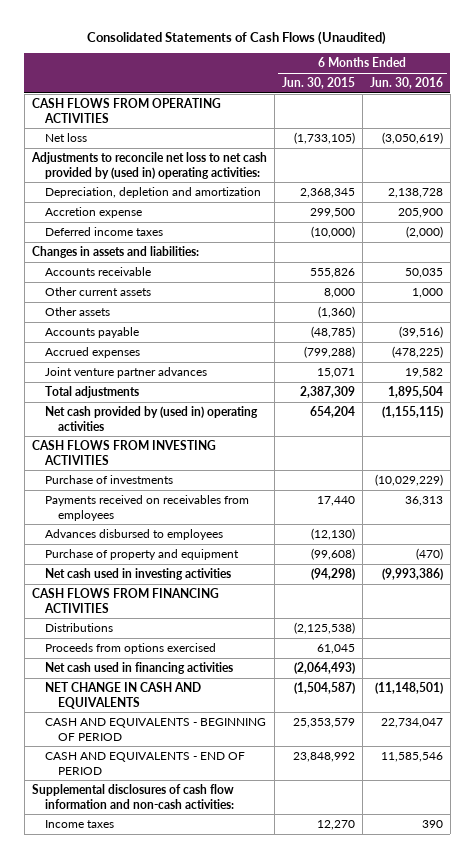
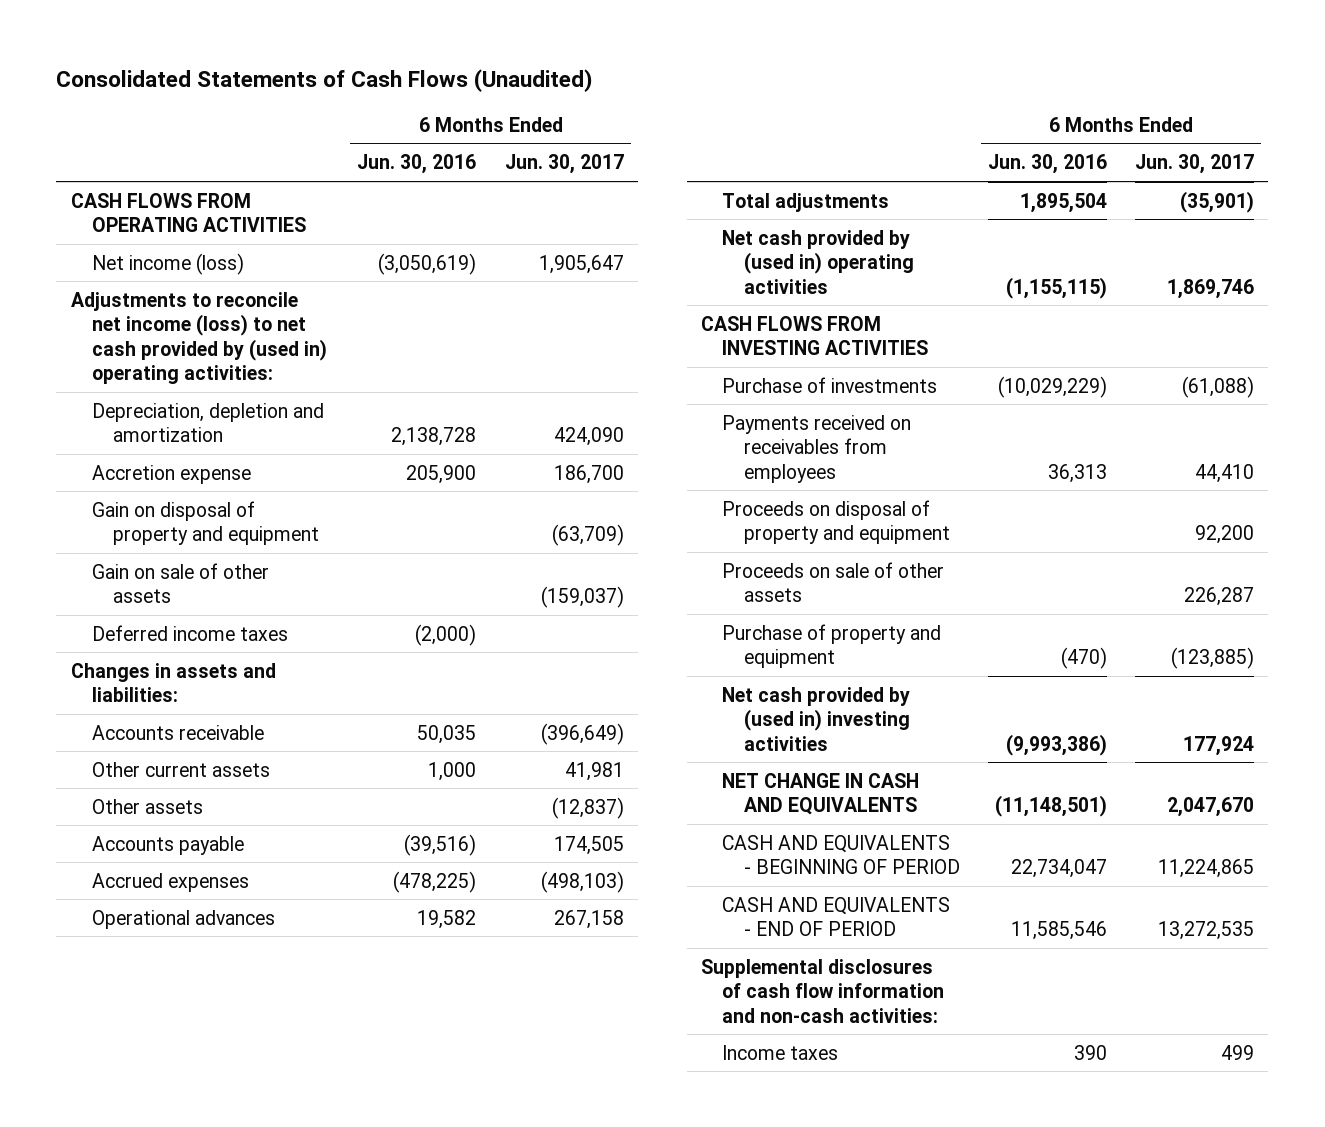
[281,77,355,90] Jun. 30, 2015 -> none
none -> [504,154,624,175] Jun. 30, 2017
[44,132,87,142] Net loss -> [91,252,244,275] Net income (loss)
[30,151,267,179] Adjustments to reconcile net loss to net cash provided by (used in) operating activities: -> [70,291,327,384] Adjustments to reconcile net income (loss) to net cash provided by (used in) operating activities:
none -> [91,500,320,546] Gain on disposal of property and equipment
none -> [91,562,269,604] Gain on sale of other assets
[44,366,207,378] Joint venture partner advances -> [91,909,275,929] Operational advances
[44,528,223,540] Advances disbursed to employees -> none
none -> [722,499,950,545] Proceeds on disposal of property and equipment
none -> [722,561,945,603] Proceeds on sale of other assets
[31,587,219,613] CASH FLOWS FROM FINANCING ACTIVITIES -> none
[44,622,113,632] Distributions -> none
[44,642,216,654] Proceeds from options exercised -> none
[44,661,233,674] Net cash used in financing activities -> none
[44,567,231,580] Net cash used in investing activities -> [722,686,911,751] Net cash provided by (used in) investing activities

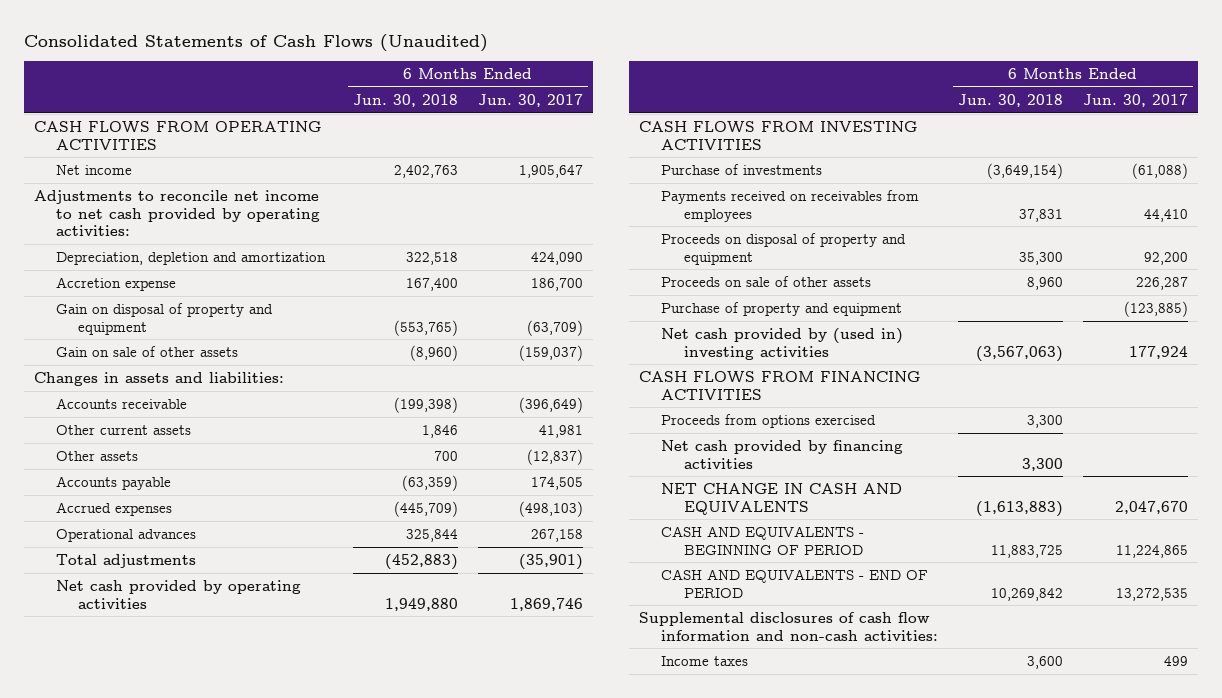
[357,154,477,175] Jun. 30, 2016 -> none
none -> [352,93,458,107] Jun. 30, 2018
[91,252,244,275] Net income (loss) -> [56,164,133,175] Net income
[70,291,327,384] Adjustments to reconcile net income (loss) to net cash provided by (used in) operating activities: -> [33,189,321,237] Adjustments to reconcile net income to net cash provided by operating activities:
[91,624,288,641] Deferred income taxes -> none
[722,229,914,294] Net cash provided by (used in) operating activities -> [56,579,302,609] Net cash provided by operating activities
none -> [638,370,920,400] CASH FLOWS FROM FINANCING ACTIVITIES
none -> [661,413,877,428] Proceeds from options exercised
none -> [661,439,904,469] Net cash provided by financing activities

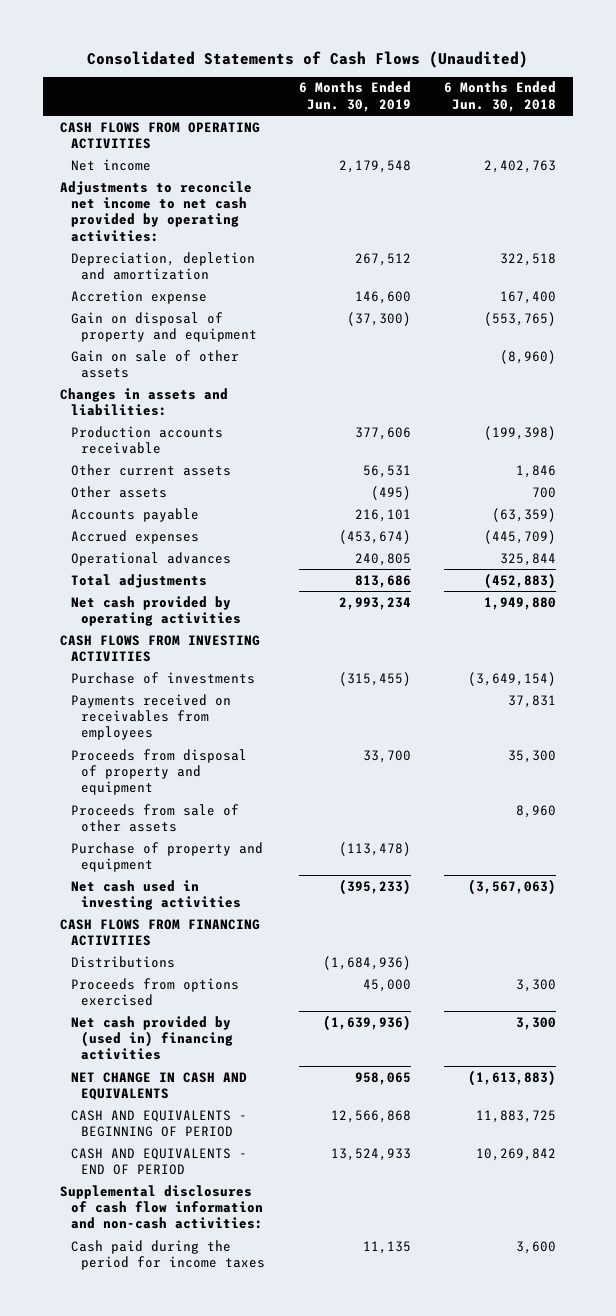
[477,93,583,107] Jun. 30, 2017 -> none
none -> [298,81,411,112] 6 Months Ended Jun. 30, 2019
[56,397,188,409] Accounts receivable -> [70,425,223,454] Production accounts receivable
[661,232,907,265] Proceeds on disposal of property and equipment -> [70,748,247,796] Proceeds from disposal of property and equipment
[661,275,872,287] Proceeds on sale of other assets -> [70,803,239,832] Proceeds from sale of other assets
[661,327,904,360] Net cash provided by (used in) investing activities -> [70,879,242,910] Net cash used in investing activities
none -> [70,955,175,968] Distributions
[661,439,904,469] Net cash provided by financing activities -> [70,1015,234,1061] Net cash provided by (used in) financing activities
[661,655,749,666] Income taxes -> [70,1239,266,1270] Cash paid during the period for income taxes

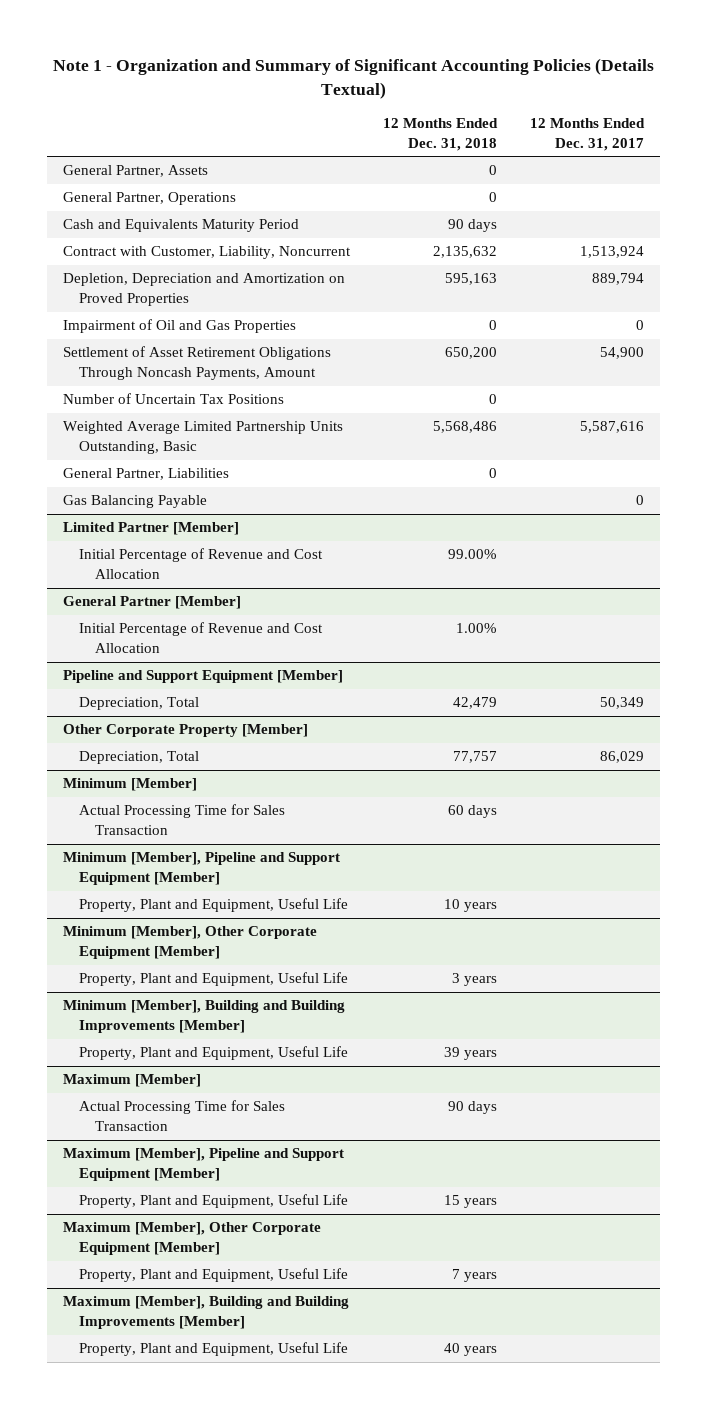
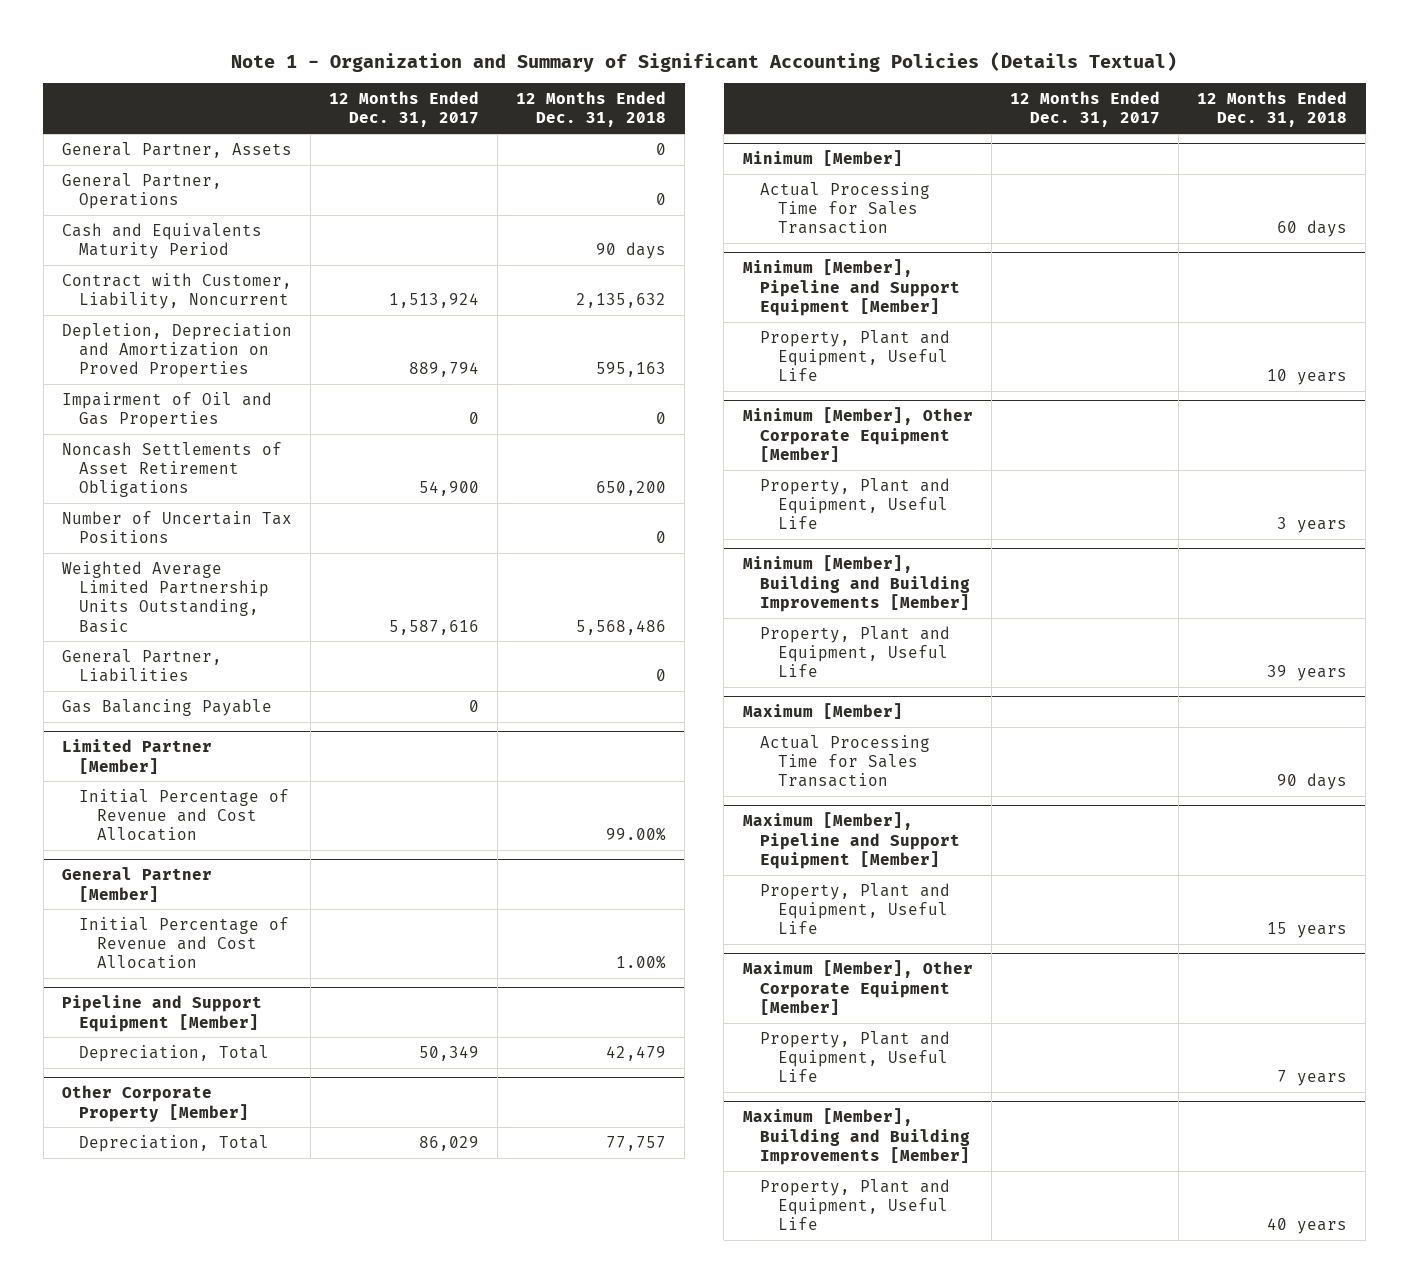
[63,346,332,381] Settlement of Asset Retirement Obligations Through Noncash Payments, Amount -> [61,441,282,498] Noncash Settlements of Asset Retirement Obligations

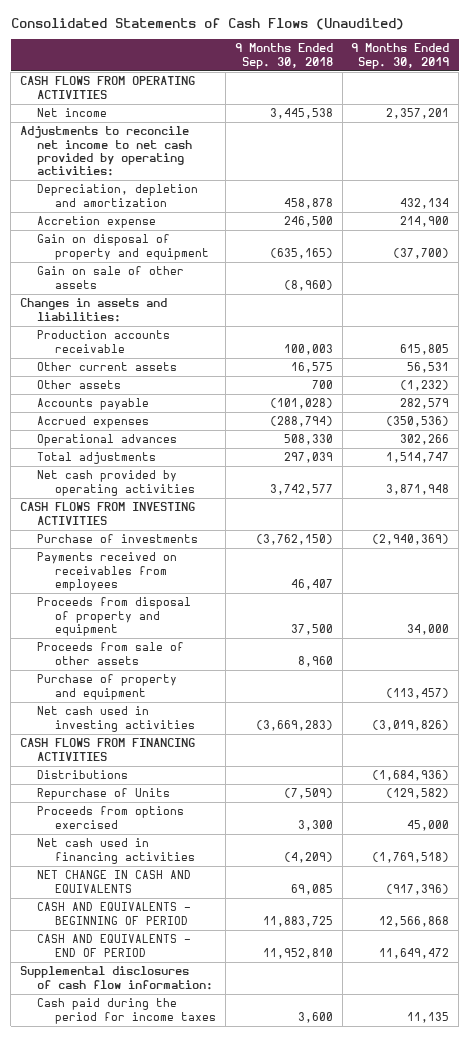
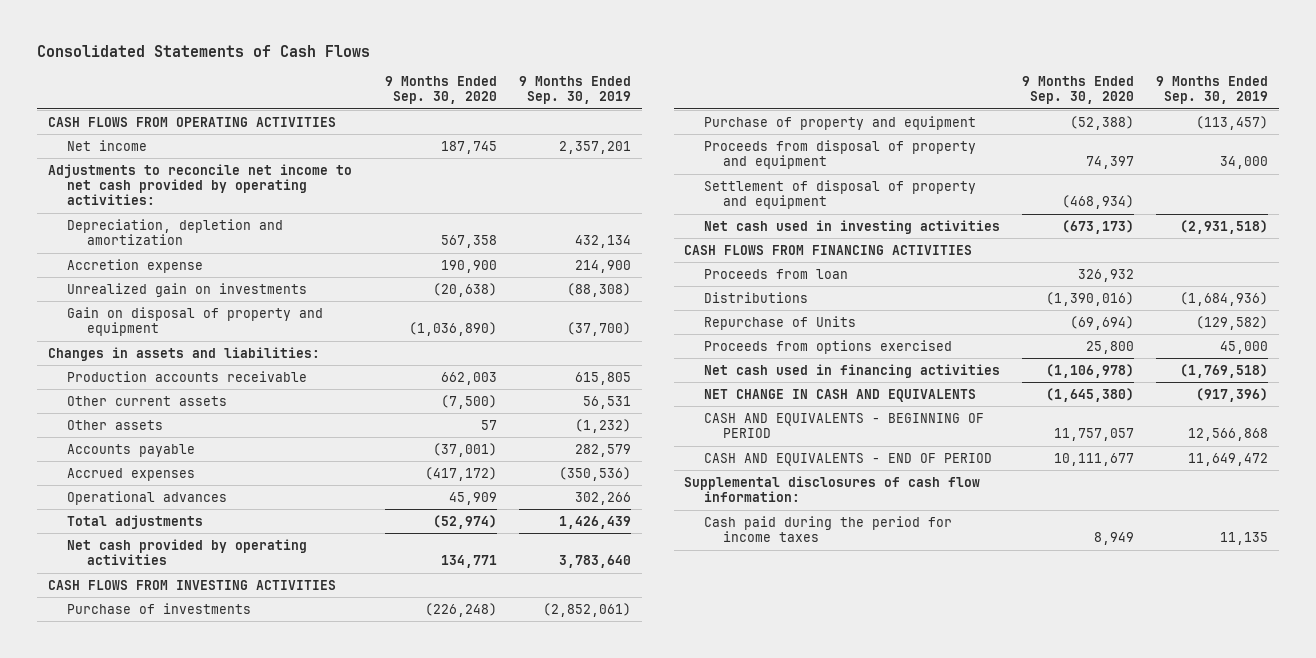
[10,17,404,30] Consolidated Statements of Cash Flows (Unaudited) -> [37,44,371,57] Consolidated Statements of Cash Flows
[234,43,333,69] 9 Months Ended Sep. 30, 2018 -> none
none -> [385,75,498,105] 9 Months Ended Sep. 30, 2020
none -> [67,282,308,297] Unrealized gain on investments
[37,266,185,289] Gain on sale of other assets -> none
[386,452,450,464] 1,514,747 -> [559,515,632,529] 1,426,439
[386,483,450,495] 3,871,948 -> [559,555,632,569] 3,783,640
[37,552,178,591] Payments received on receivables from employees -> none
[37,642,185,665] Proceeds from sale of other assets -> none
[372,534,450,546] (2,940,369) -> [543,602,632,617] (2,852,061)
[37,597,192,636] Proceeds from disposal of property and equipment -> [703,139,976,170] Proceeds from disposal of property and equipment
none -> [703,179,976,210] Settlement of disposal of property and equipment
[372,719,450,731] (3,019,826) -> [1179,219,1268,234] (2,931,518)
none -> [703,268,848,279] Proceeds from loan

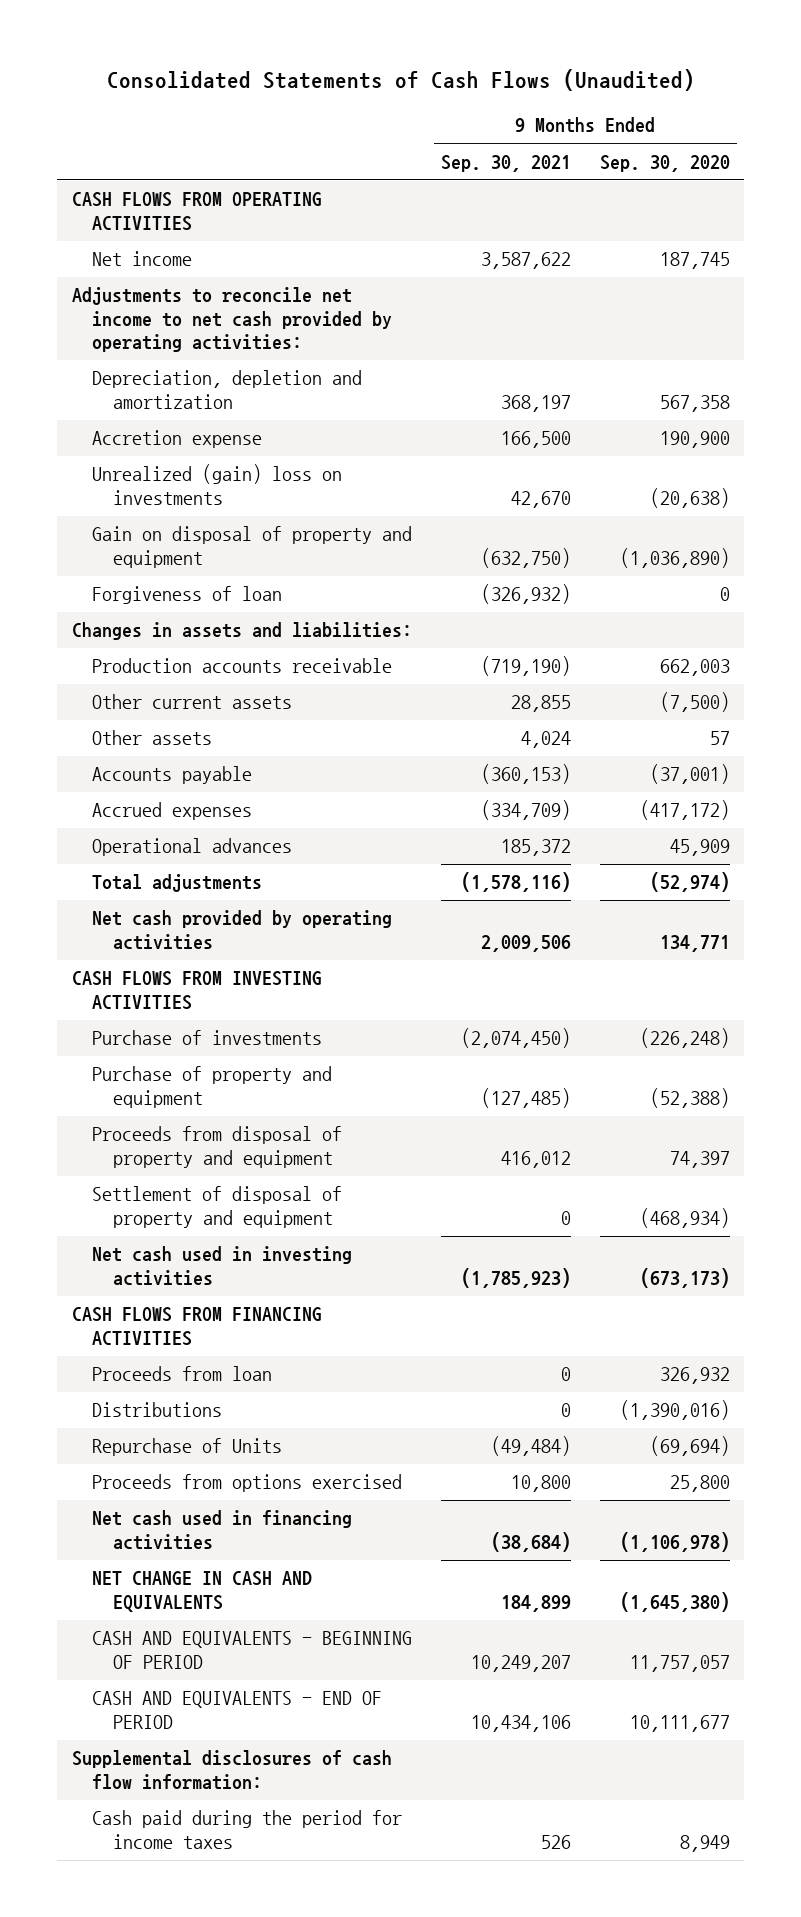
[37,44,371,57] Consolidated Statements of Cash Flows -> [106,69,695,92] Consolidated Statements of Cash Flows (Unaudited)
[519,75,632,105] 9 Months Ended Sep. 30, 2019 -> none
none -> [440,154,571,172] Sep. 30, 2021
[67,282,308,297] Unrealized gain on investments -> [92,464,343,505] Unrealized (gain) loss on investments
none -> [92,586,283,605] Forgiveness of loan

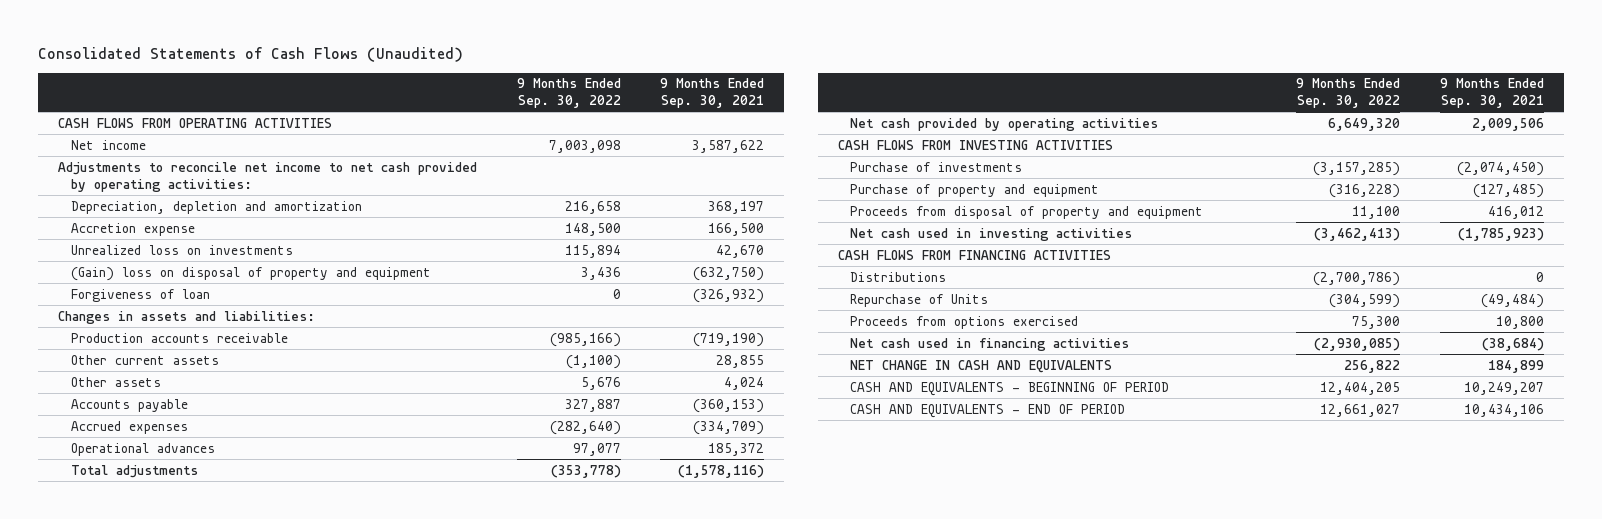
[599,154,730,172] Sep. 30, 2020 -> none
none -> [516,78,621,109] 9 Months Ended Sep. 30, 2022
[92,464,343,505] Unrealized (gain) loss on investments -> [70,244,293,255] Unrealized loss on investments
[92,526,413,568] Gain on disposal of property and equipment -> [70,266,431,281] (Gain) loss on disposal of property and equipment
[92,1186,343,1228] Settlement of disposal of property and equipment -> none
[92,1366,273,1382] Proceeds from loan -> none
[71,1750,392,1790] Supplemental disclosures of cash flow information: -> none
[92,1810,403,1849] Cash paid during the period for income taxes -> none

